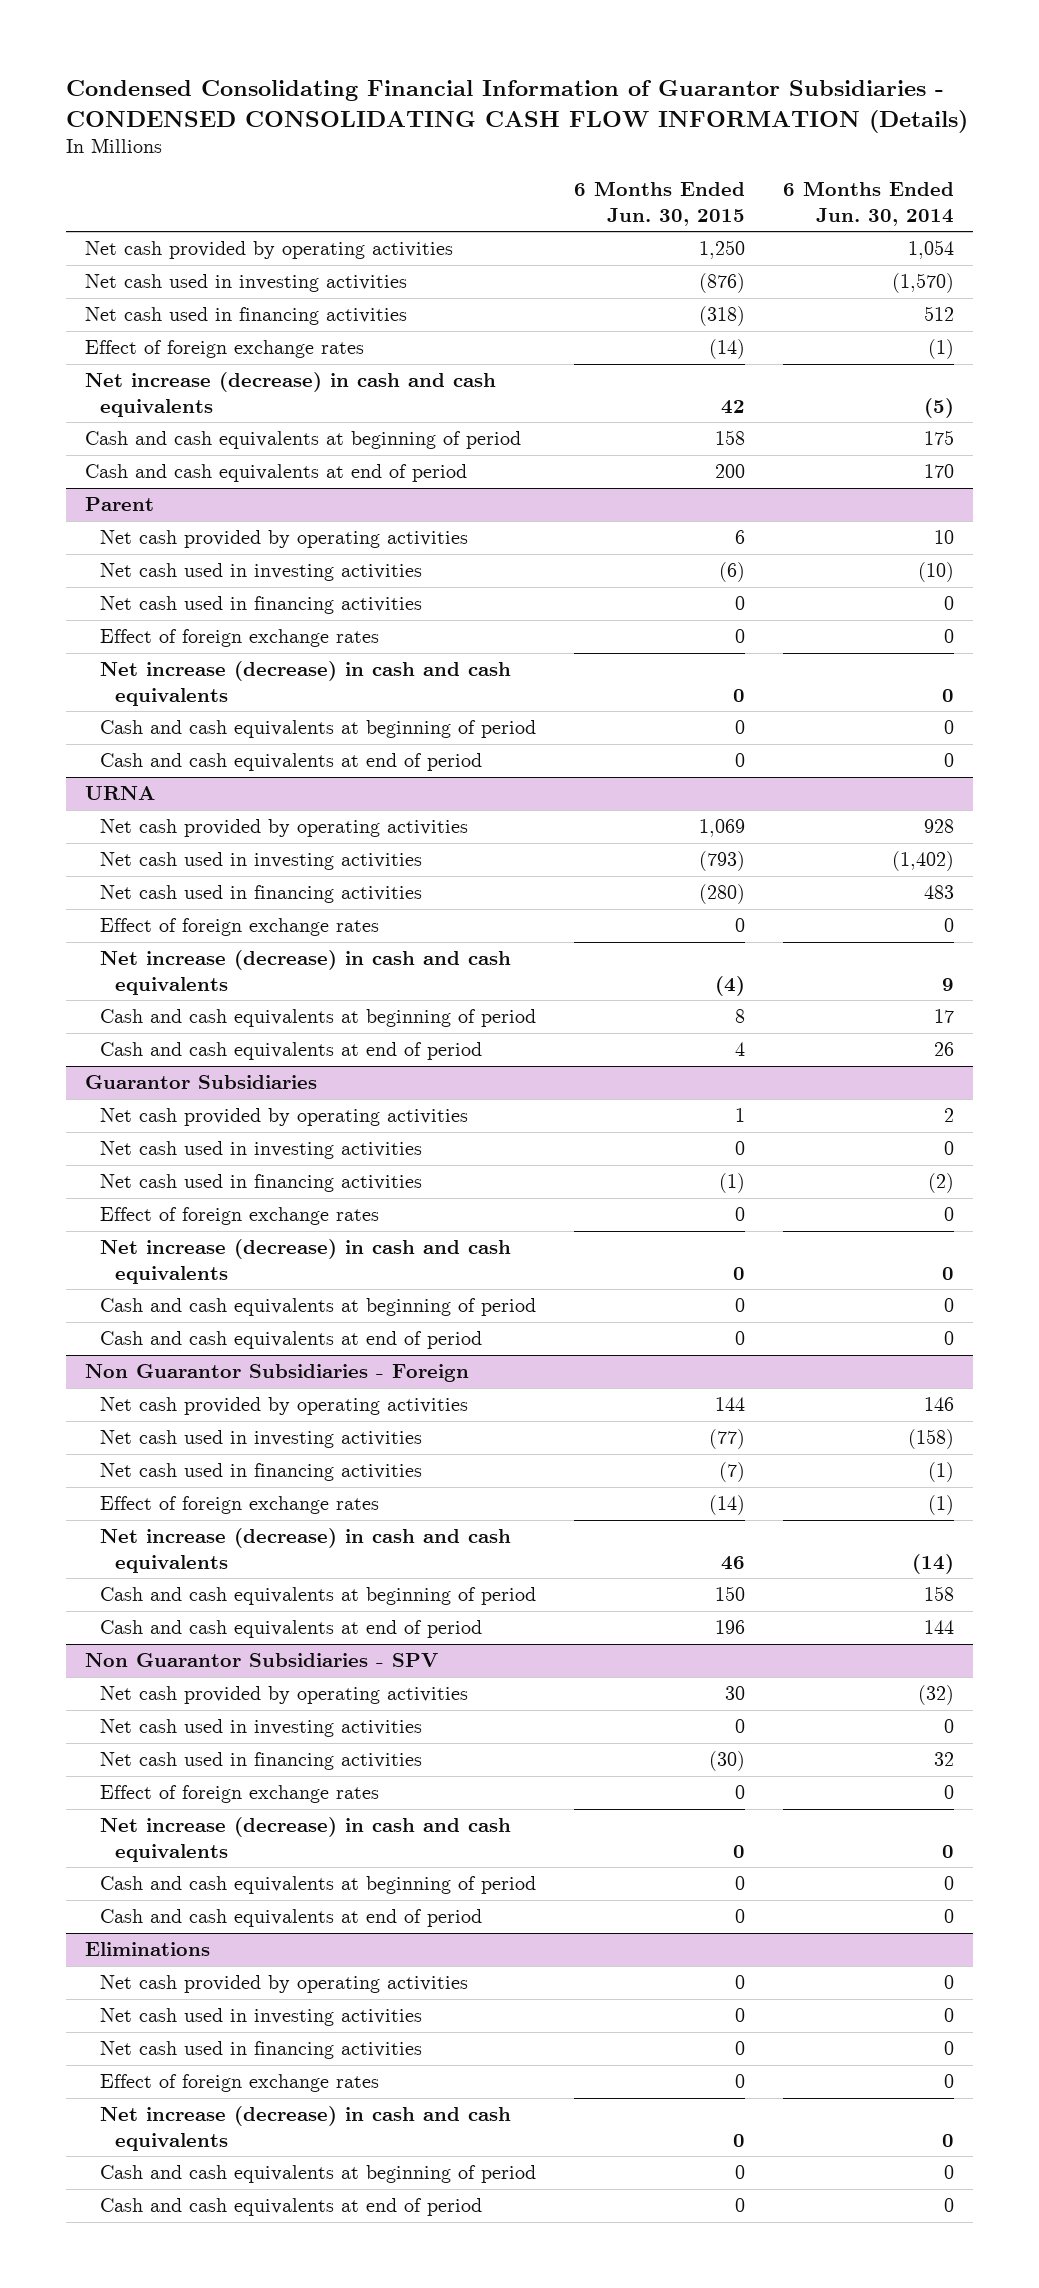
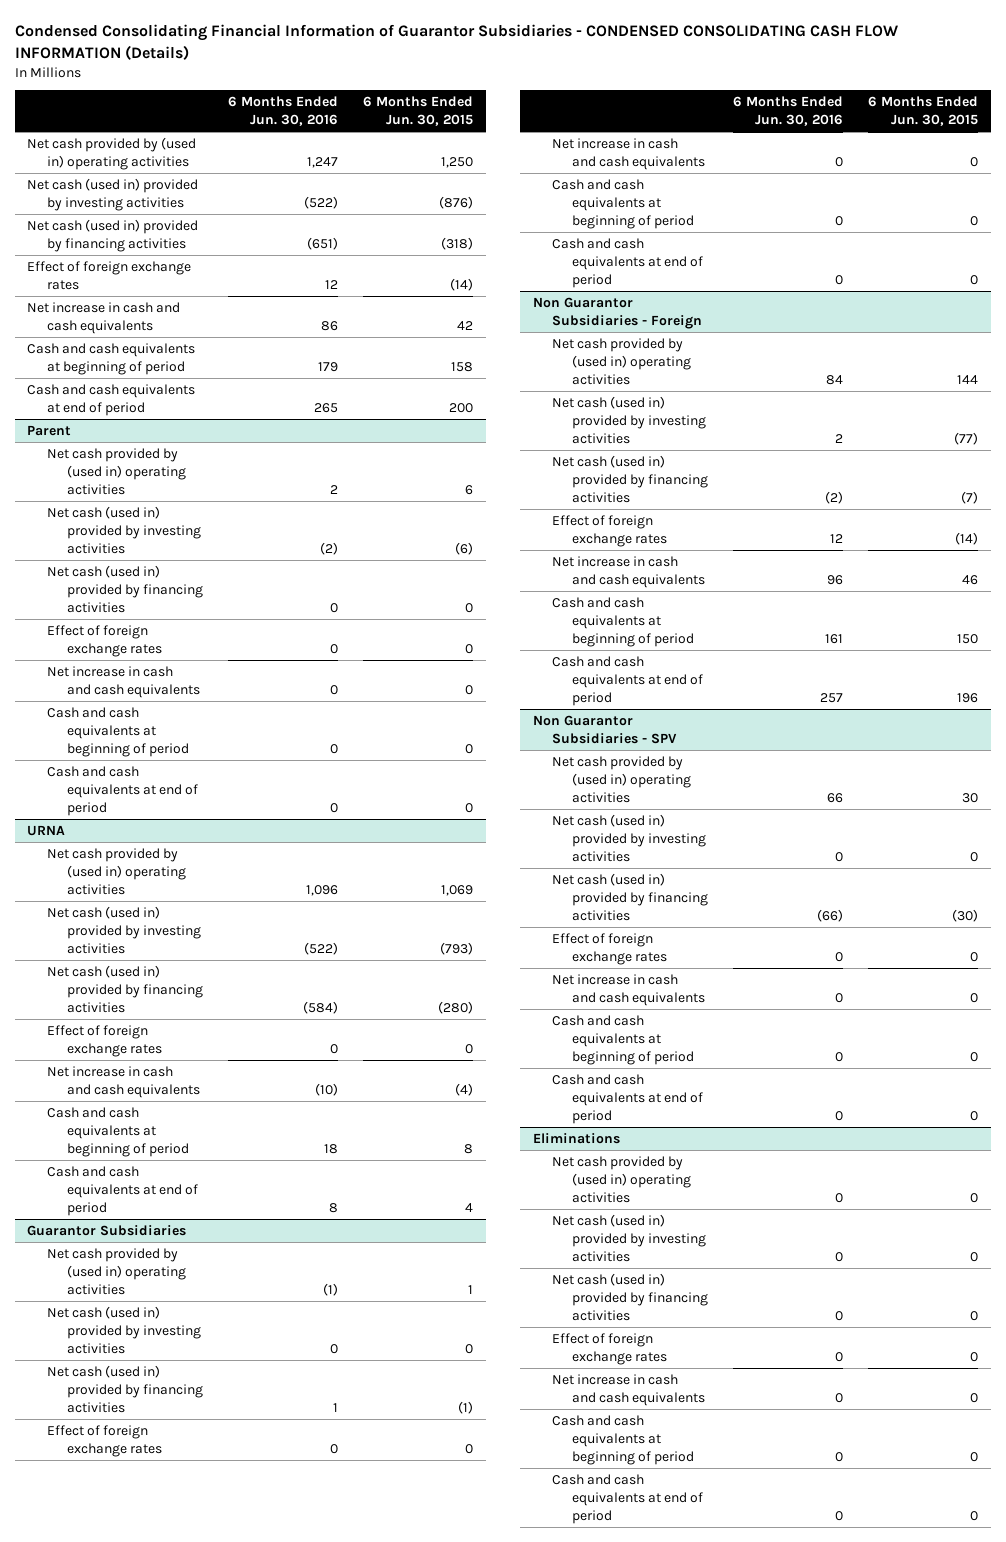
[783,181,955,226] 6 Months Ended Jun. 30, 2014 -> none
none -> [227,96,338,127] 6 Months Ended Jun. 30, 2016
[84,241,453,260] Net cash provided by operating activities -> [27,136,197,170] Net cash provided by (used in) operating activities
[84,274,407,293] Net cash used in investing activities -> [27,177,199,211] Net cash (used in) provided by investing activities
[84,307,407,326] Net cash used in financing activities -> [27,218,199,252] Net cash (used in) provided by financing activities
[84,372,496,417] Net increase (decrease) in cash and cash equivalents -> [27,301,181,334] Net increase in cash and cash equivalents
[99,530,468,549] Net cash provided by operating activities -> [47,447,186,495] Net cash provided by (used in) operating activities
[99,563,422,582] Net cash used in investing activities -> [47,505,201,554] Net cash (used in) provided by investing activities
[99,596,422,615] Net cash used in financing activities -> [47,564,203,613] Net cash (used in) provided by financing activities
[99,661,511,706] Net increase (decrease) in cash and cash equivalents -> [47,665,200,698] Net increase in cash and cash equivalents
[99,819,468,838] Net cash provided by operating activities -> [47,847,186,895] Net cash provided by (used in) operating activities
[99,852,422,871] Net cash used in investing activities -> [47,905,201,954] Net cash (used in) provided by investing activities
[99,885,422,904] Net cash used in financing activities -> [47,964,203,1013] Net cash (used in) provided by financing activities
[99,950,511,995] Net increase (decrease) in cash and cash equivalents -> [47,1065,200,1098] Net increase in cash and cash equivalents
[99,1108,468,1127] Net cash provided by operating activities -> [47,1247,186,1295] Net cash provided by (used in) operating activities
[99,1141,422,1160] Net cash used in investing activities -> [47,1305,201,1354] Net cash (used in) provided by investing activities
[99,1174,422,1193] Net cash used in financing activities -> [47,1364,203,1413] Net cash (used in) provided by financing activities
[99,1239,511,1284] Net increase (decrease) in cash and cash equivalents -> [552,137,705,170] Net increase in cash and cash equivalents
[99,1397,468,1416] Net cash provided by operating activities -> [552,337,691,385] Net cash provided by (used in) operating activities
[99,1430,422,1449] Net cash used in investing activities -> [552,395,706,444] Net cash (used in) provided by investing activities
[99,1463,422,1482] Net cash used in financing activities -> [552,454,708,503] Net cash (used in) provided by financing activities
[99,1528,511,1573] Net increase (decrease) in cash and cash equivalents -> [552,555,705,588] Net increase in cash and cash equivalents
[99,1686,468,1705] Net cash provided by operating activities -> [552,755,691,803] Net cash provided by (used in) operating activities
[99,1719,422,1738] Net cash used in investing activities -> [552,813,706,862] Net cash (used in) provided by investing activities
[99,1752,422,1771] Net cash used in financing activities -> [552,872,708,921] Net cash (used in) provided by financing activities
[99,1817,511,1862] Net increase (decrease) in cash and cash equivalents -> [552,973,705,1006] Net increase in cash and cash equivalents
[99,1975,468,1994] Net cash provided by operating activities -> [552,1155,691,1203] Net cash provided by (used in) operating activities
[99,2008,422,2027] Net cash used in investing activities -> [552,1213,706,1262] Net cash (used in) provided by investing activities
[99,2041,422,2060] Net cash used in financing activities -> [552,1272,708,1321] Net cash (used in) provided by financing activities
[99,2106,511,2151] Net increase (decrease) in cash and cash equivalents -> [552,1373,705,1406] Net increase in cash and cash equivalents

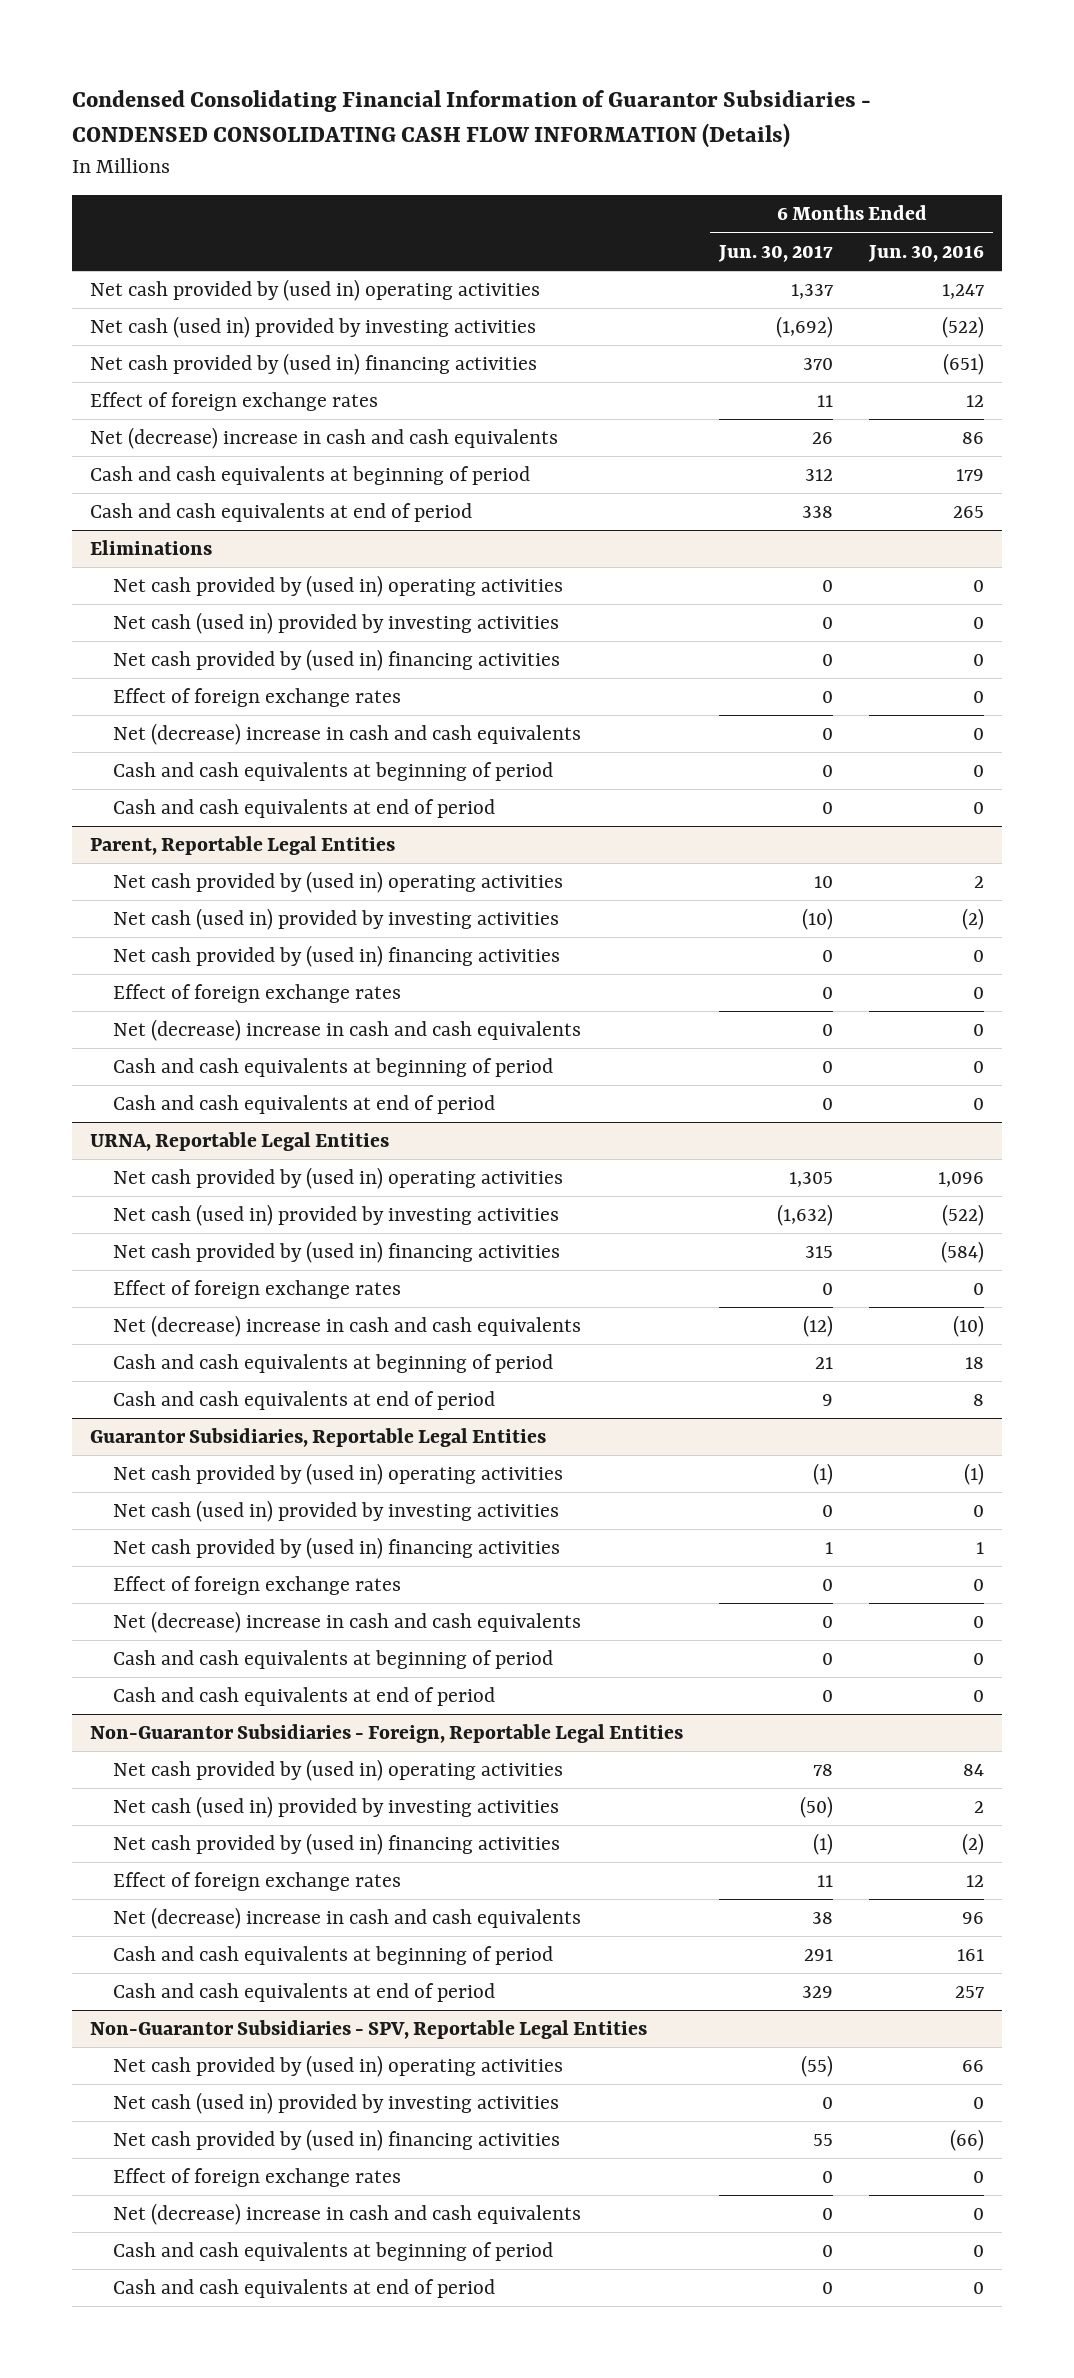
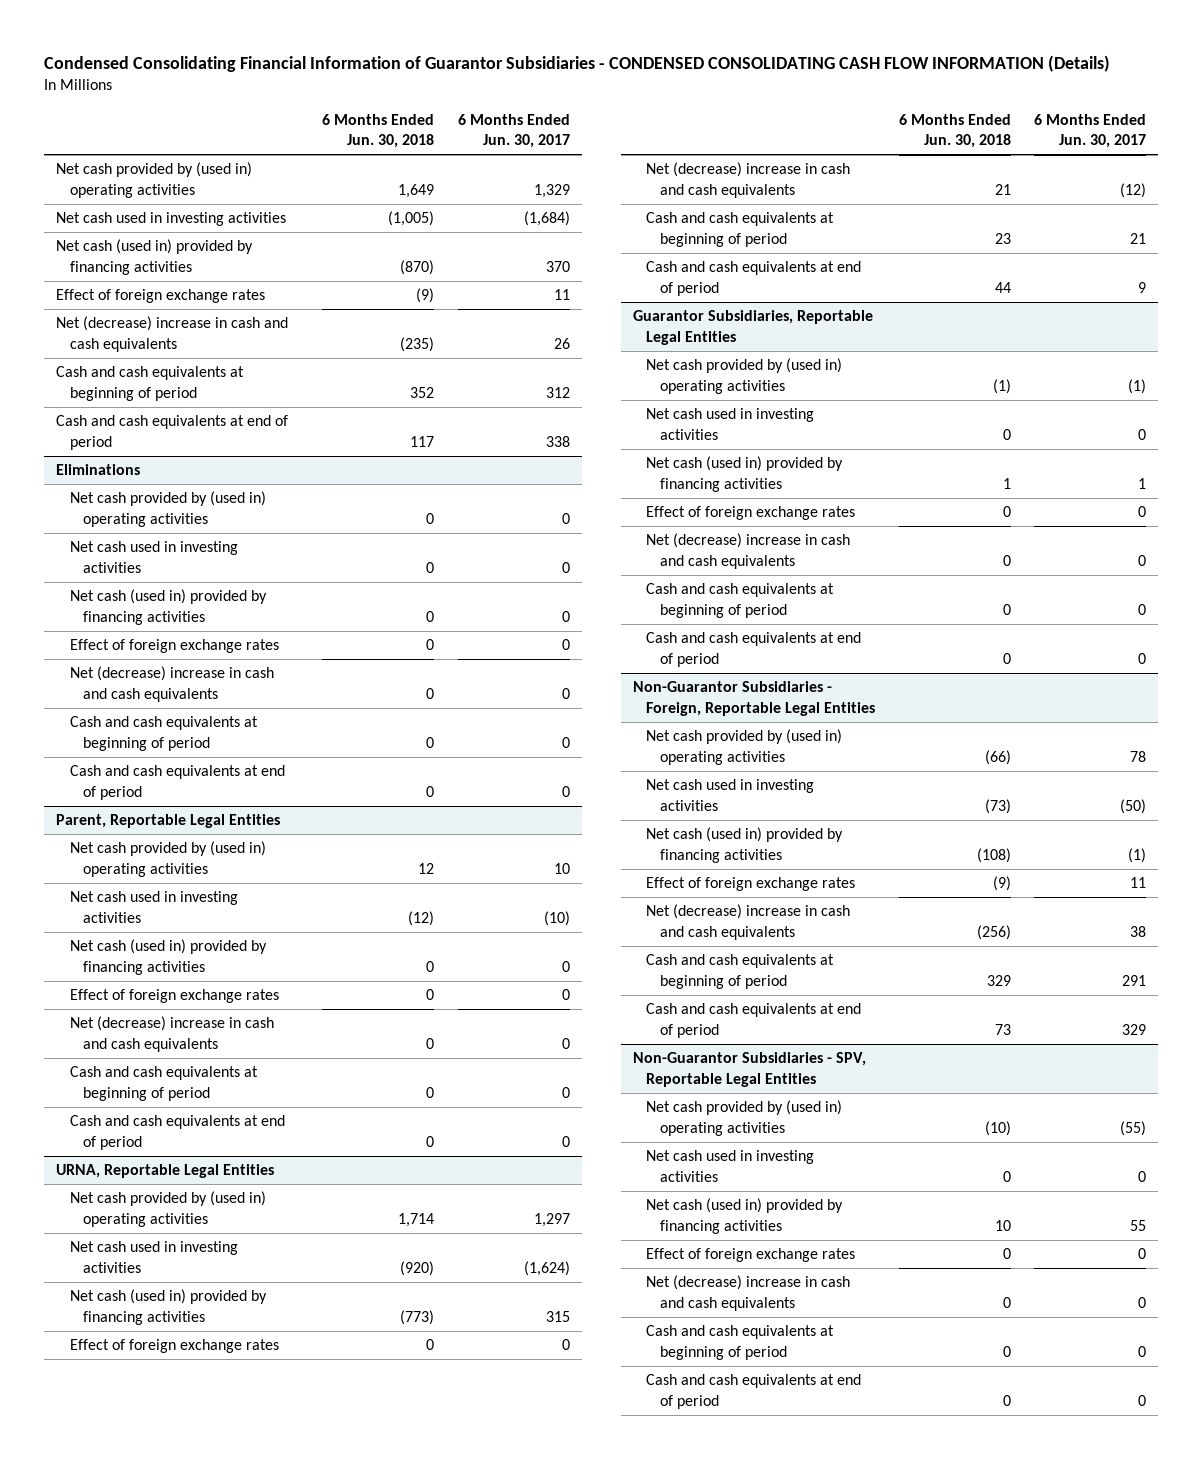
[868,244,985,262] Jun. 30, 2016 -> none
none -> [322,114,435,149] 6 Months Ended Jun. 30, 2018
[791,284,834,300] 1,337 -> [533,183,570,198] 1,329
[90,316,537,339] Net cash (used in) provided by investing activities -> [55,212,286,227] Net cash used in investing activities
[776,316,834,339] (1,692) -> [523,211,570,227] (1,684)
[90,353,538,376] Net cash provided by (used in) financing activities -> [55,239,253,275] Net cash (used in) provided by financing activities
[112,612,559,635] Net cash (used in) provided by investing activities -> [69,541,238,573] Net cash used in investing activities
[112,649,560,672] Net cash provided by (used in) financing activities -> [69,589,267,625] Net cash (used in) provided by financing activities
[112,908,559,931] Net cash (used in) provided by investing activities -> [69,891,238,923] Net cash used in investing activities
[112,945,560,968] Net cash provided by (used in) financing activities -> [69,939,267,975] Net cash (used in) provided by financing activities
[789,1172,834,1188] 1,305 -> [533,1212,570,1227] 1,297
[112,1204,559,1227] Net cash (used in) provided by investing activities -> [69,1241,238,1273] Net cash used in investing activities
[777,1204,834,1227] (1,632) -> [523,1260,570,1276] (1,624)
[112,1241,560,1264] Net cash provided by (used in) financing activities -> [69,1289,267,1325] Net cash (used in) provided by financing activities
[112,1500,559,1523] Net cash (used in) provided by investing activities -> [646,408,815,440] Net cash used in investing activities
[112,1537,560,1560] Net cash provided by (used in) financing activities -> [646,456,844,492] Net cash (used in) provided by financing activities
[112,1796,559,1819] Net cash (used in) provided by investing activities -> [646,779,815,811] Net cash used in investing activities
[112,1833,560,1856] Net cash provided by (used in) financing activities -> [646,827,844,863] Net cash (used in) provided by financing activities
[112,2092,559,2115] Net cash (used in) provided by investing activities -> [646,1150,815,1182] Net cash used in investing activities
[112,2129,560,2152] Net cash provided by (used in) financing activities -> [646,1198,844,1234] Net cash (used in) provided by financing activities

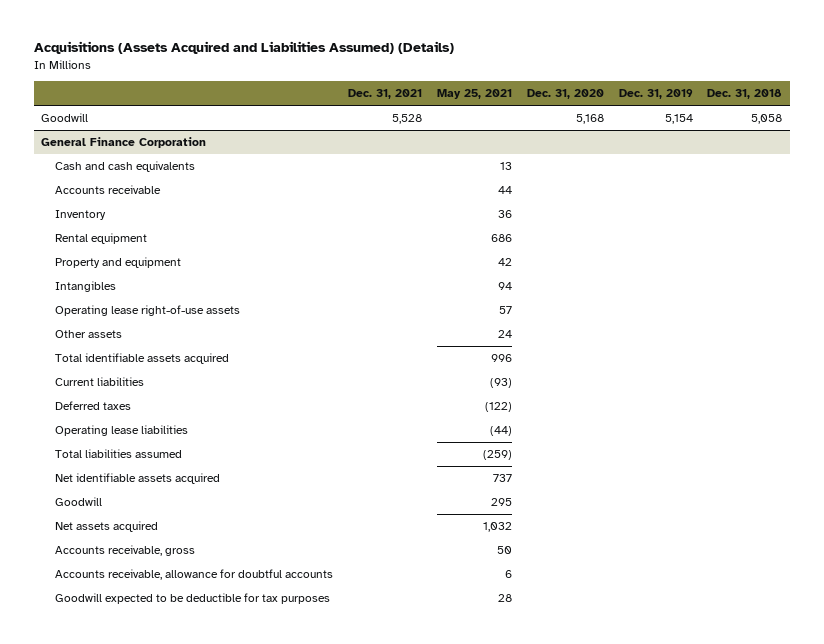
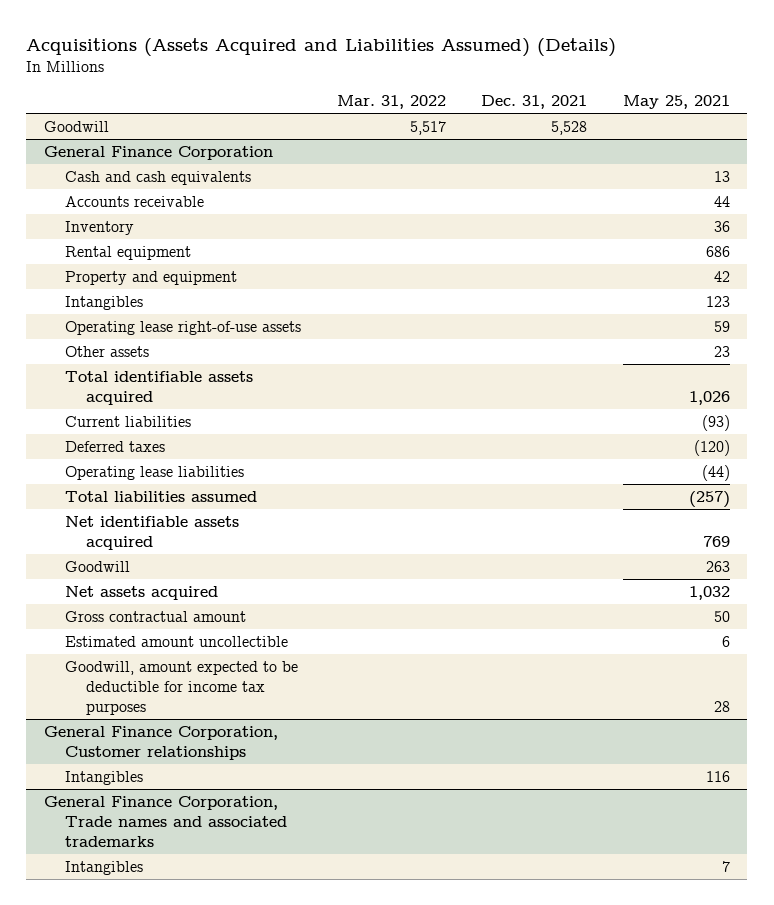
[526,89,604,100] Dec. 31, 2020 -> none
[618,89,693,100] Dec. 31, 2019 -> none
[707,89,783,100] Dec. 31, 2018 -> none
none -> [336,95,446,110] Mar. 31, 2022
[497,282,512,291] 94 -> [705,296,730,308] 123
[498,306,512,315] 57 -> [713,321,730,333] 59
[497,330,512,339] 24 -> [713,346,730,358] 23
[490,354,512,363] 996 -> [688,390,730,405] 1,026
[484,402,512,413] (122) -> [693,440,730,457] (120)
[482,450,512,461] (259) -> [688,491,730,509] (257)
[492,474,512,483] 737 -> [702,535,730,547] 769
[490,498,512,507] 295 -> [705,561,730,573] 263
[54,545,195,557] Accounts receivable, gross -> [65,611,247,623] Gross contractual amount
[54,569,333,581] Accounts receivable, allowance for doubtful accounts -> [65,636,289,648] Estimated amount uncollectible
[54,593,330,605] Goodwill expected to be deductible for tax purposes -> [65,661,299,715] Goodwill, amount expected to be deductible for income tax purposes
none -> [44,726,279,760] General Finance Corporation, Customer relationships
none -> [65,771,144,786] Intangibles
none -> [44,796,288,847] General Finance Corporation, Trade names and associated trademarks
none -> [65,861,144,876] Intangibles

